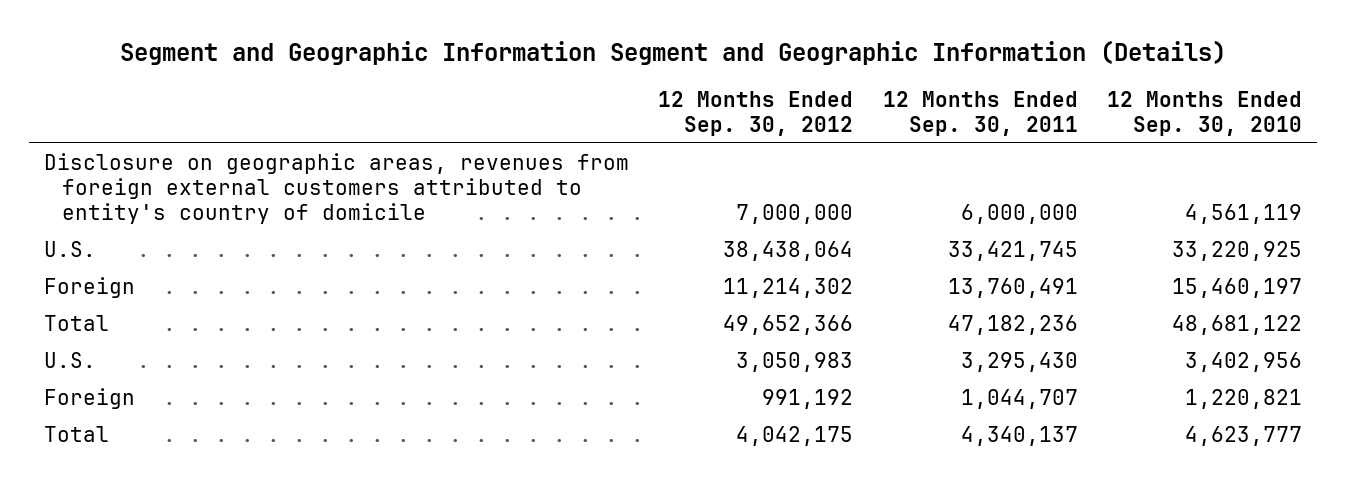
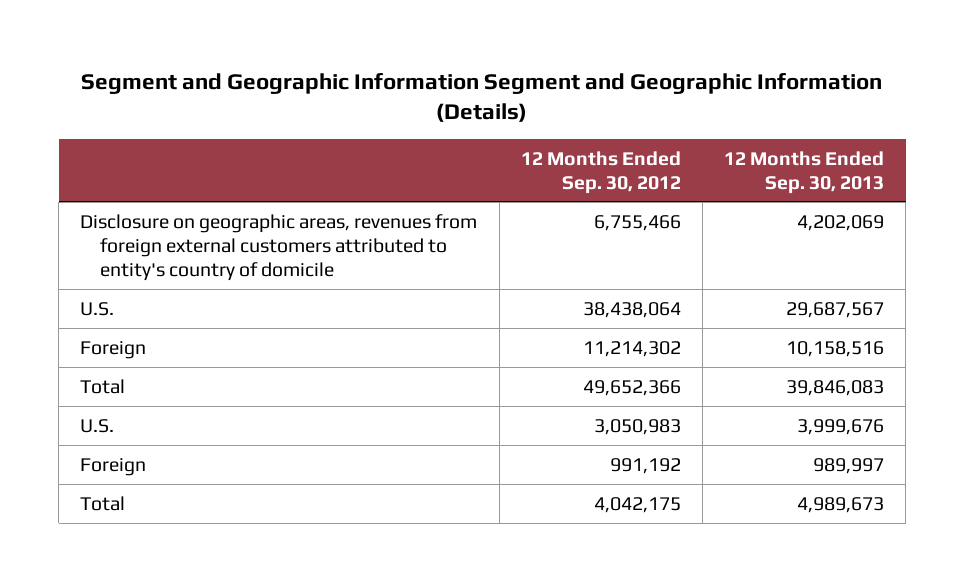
[882,90,1078,136] 12 Months Ended Sep. 30, 2011 -> none
[1107,90,1303,136] 12 Months Ended Sep. 30, 2010 -> none
none -> [724,150,885,194] 12 Months Ended Sep. 30, 2013
[736,203,854,224] 7,000,000 -> [593,214,681,231] 6,755,466

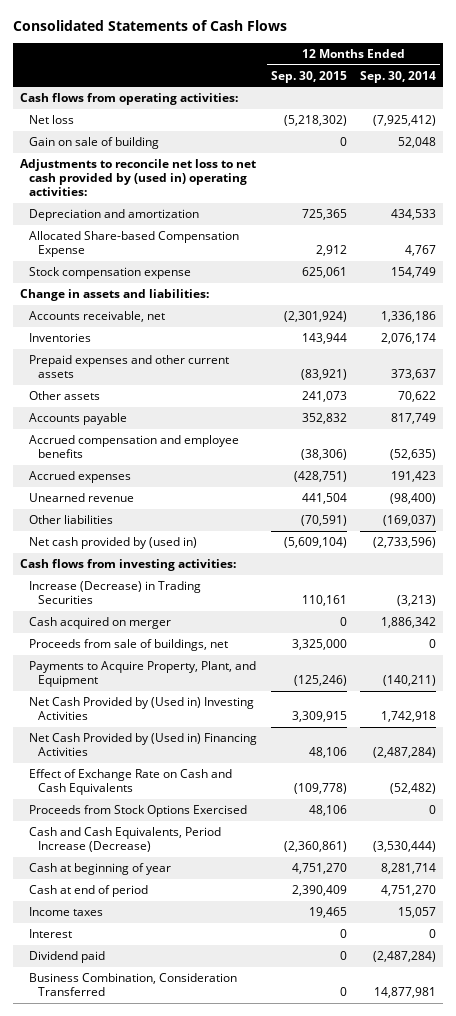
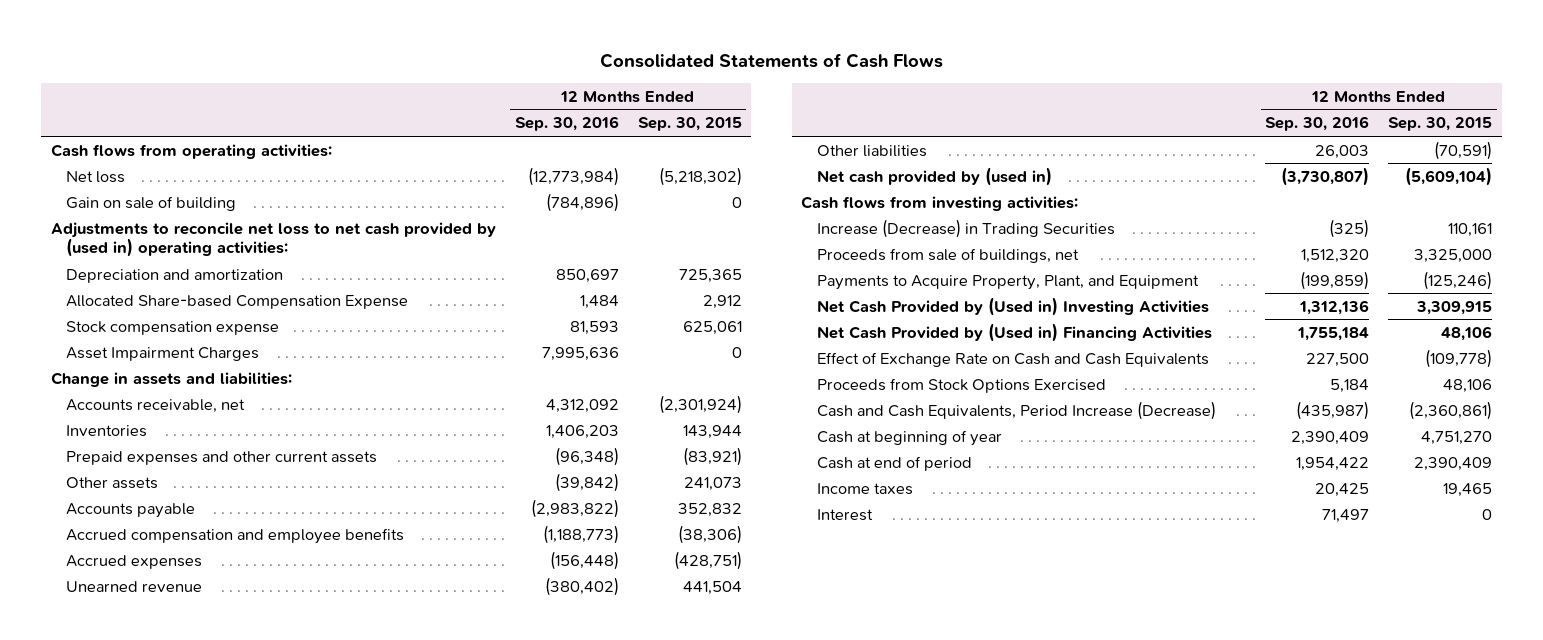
[360,70,437,83] Sep. 30, 2014 -> none
none -> [514,116,619,132] Sep. 30, 2016
none -> [66,346,260,361] Asset Impairment Charges
[28,617,171,630] Cash acquired on merger -> none
[28,951,105,964] Dividend paid -> none
[28,973,237,997] Business Combination, Consideration Transferred -> none

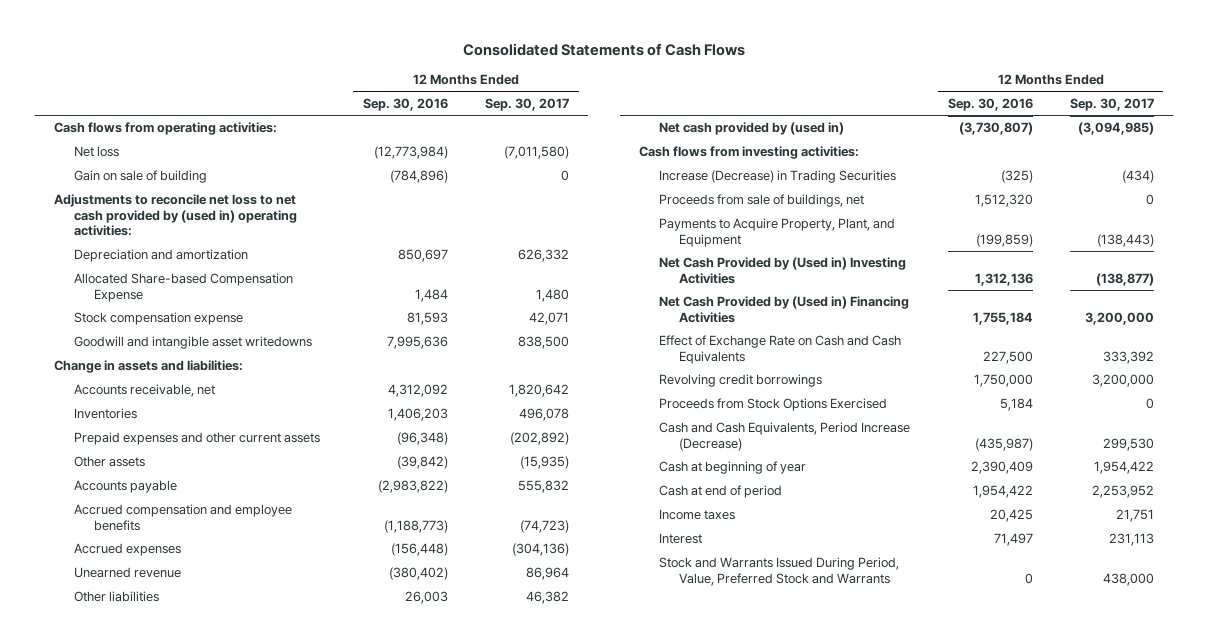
[637,117,742,132] Sep. 30, 2015 -> none
none -> [485,98,570,112] Sep. 30, 2017
[66,346,260,361] Asset Impairment Charges -> [74,336,313,350] Goodwill and intangible asset writedowns
none -> [659,374,823,388] Revolving credit borrowings
none -> [659,557,900,586] Stock and Warrants Issued During Period, Value, Preferred Stock and Warrants

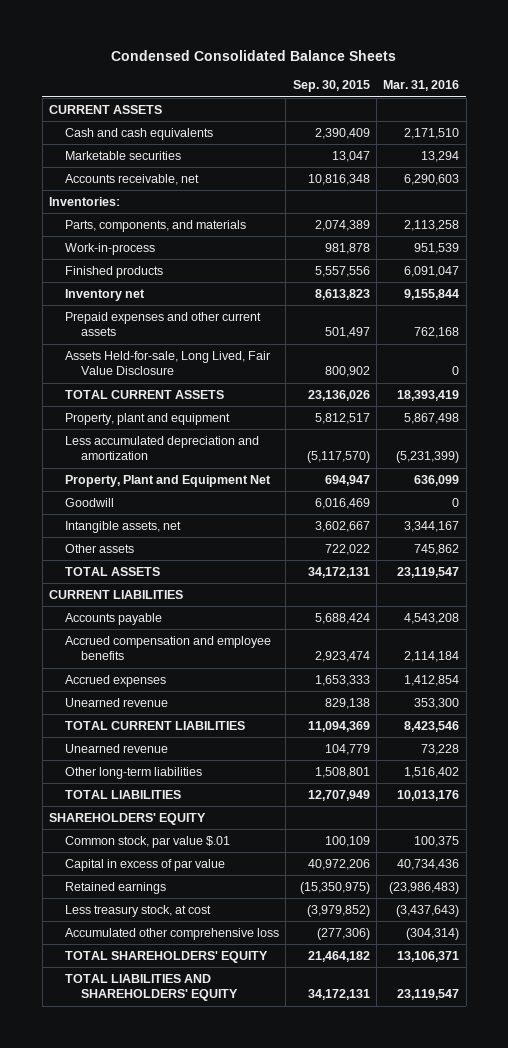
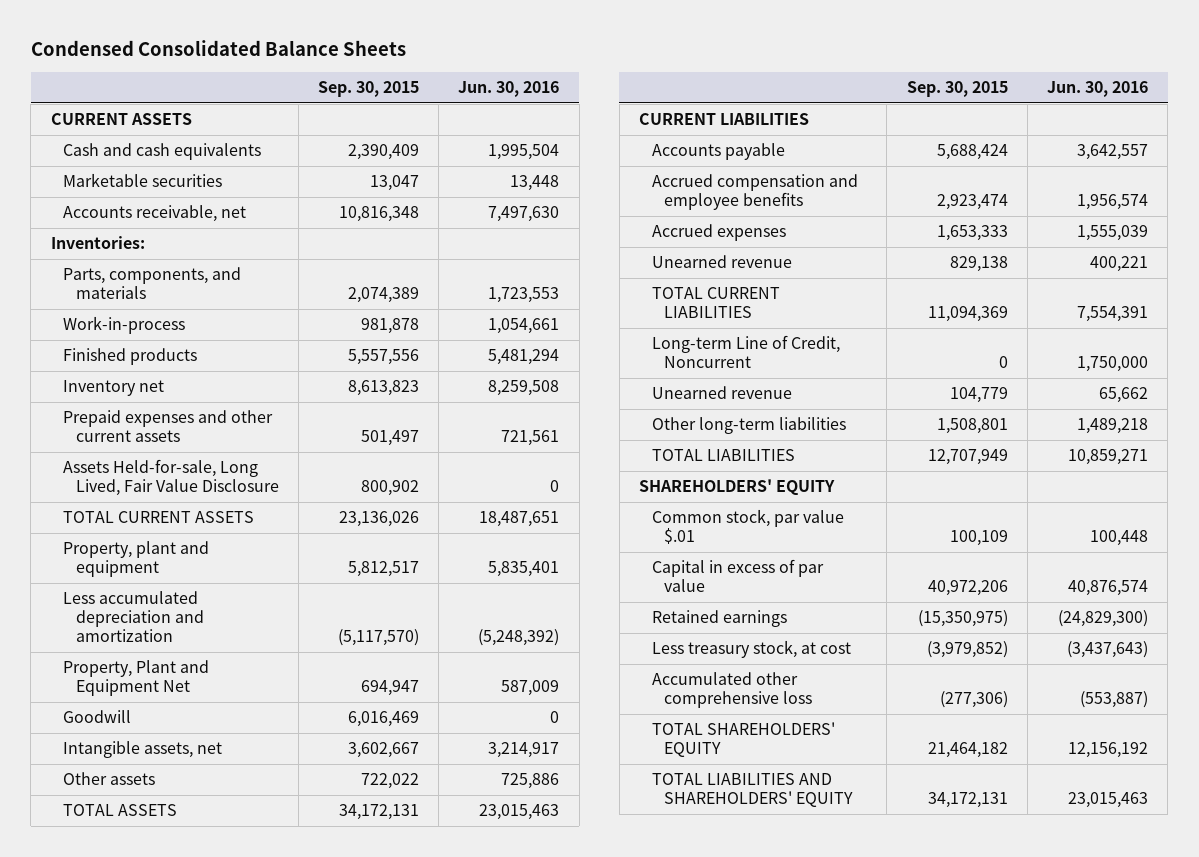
[383,80,460,92] Mar. 31, 2016 -> none
none -> [458,81,560,98] Jun. 30, 2016
none -> [651,335,840,369] Long-term Line of Credit, Noncurrent

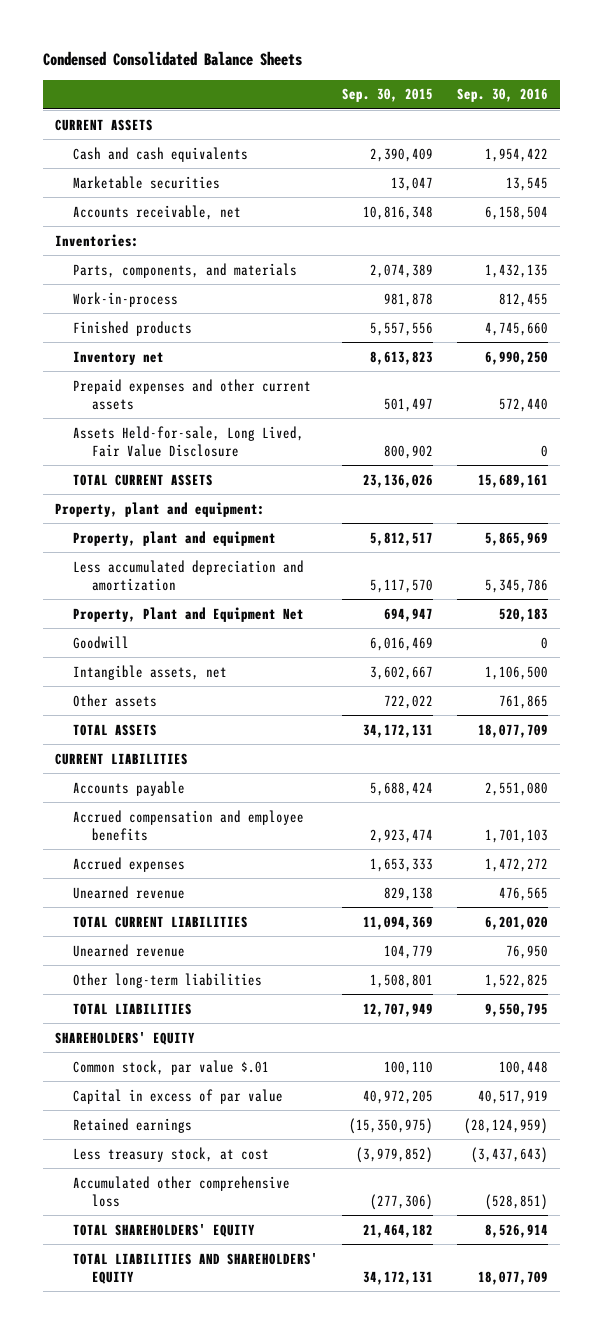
[458,81,560,98] Jun. 30, 2016 -> none
none -> [457,88,549,103] Sep. 30, 2016
none -> [55,501,266,517] Property, plant and equipment:
[337,629,419,647] (5,117,570) -> [370,578,434,593] 5,117,570
[651,335,840,369] Long-term Line of Credit, Noncurrent -> none
[949,530,1008,547] 100,109 -> [384,1060,434,1075] 100,110
[927,580,1008,597] 40,972,206 -> [363,1089,434,1104] 40,972,205

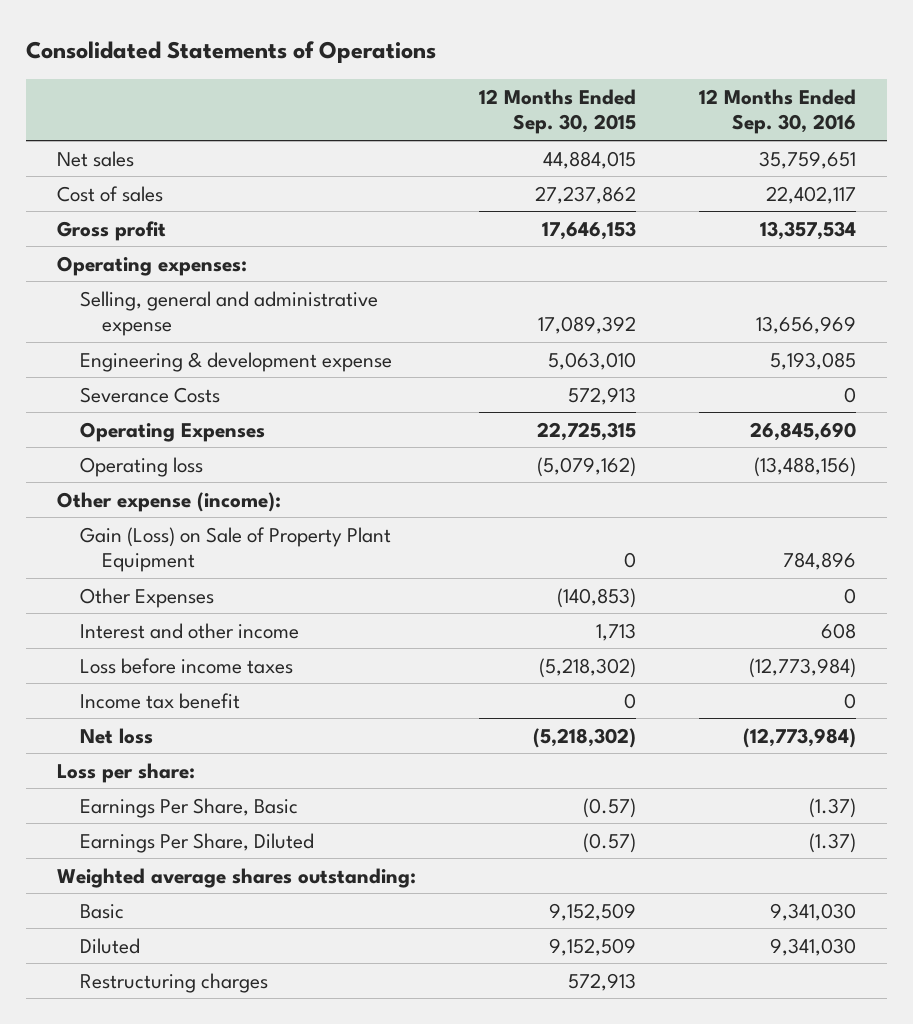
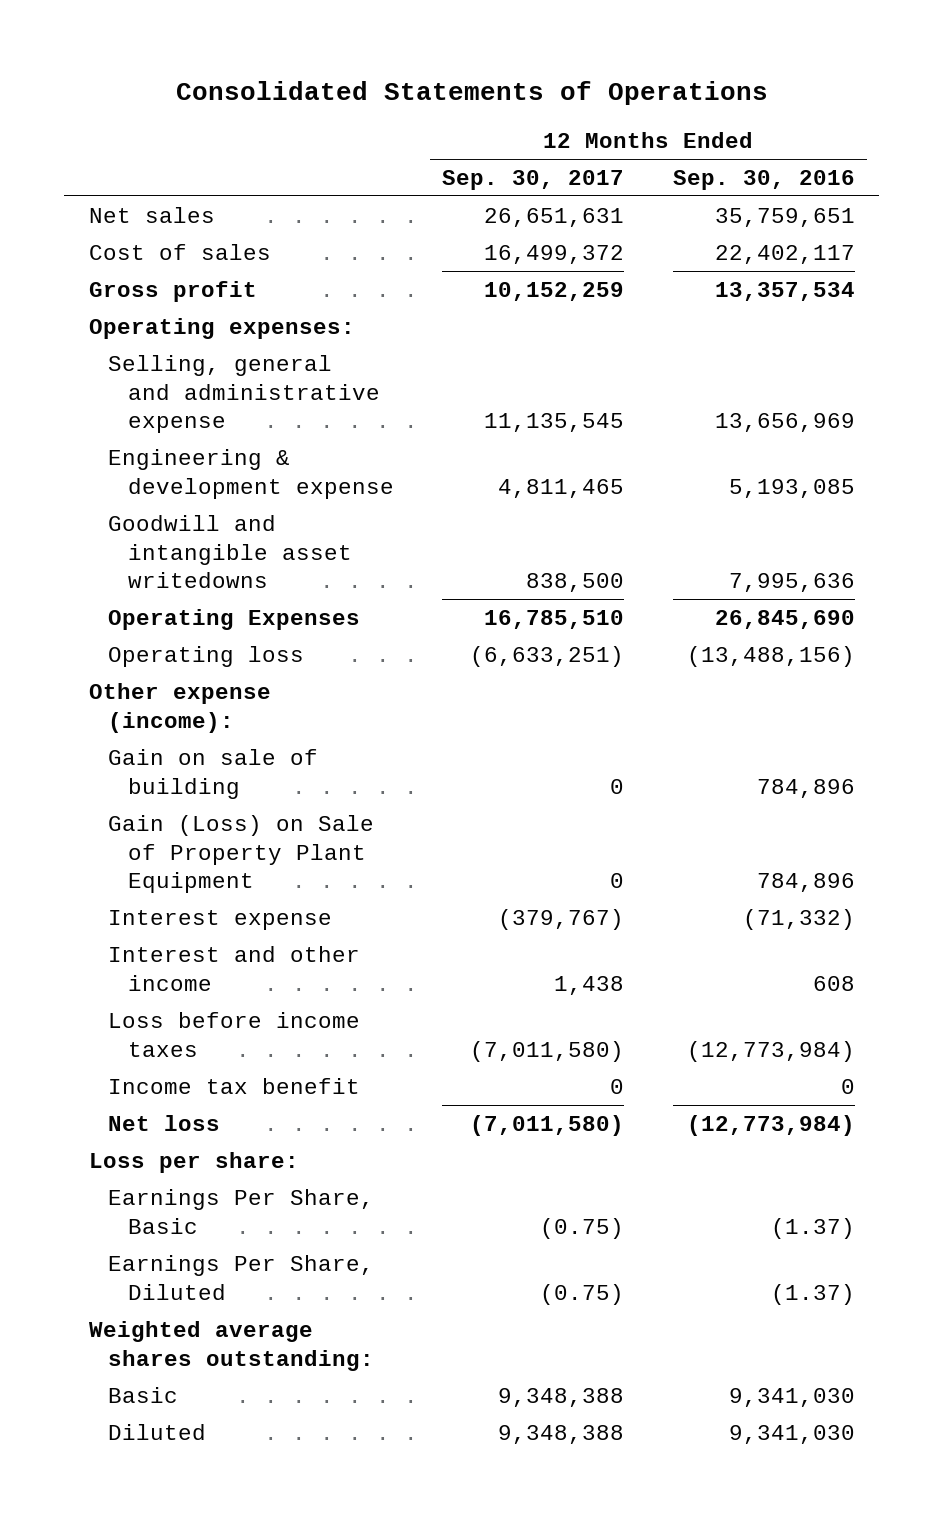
[479,88,637,135] 12 Months Ended Sep. 30, 2015 -> none
none -> [442,169,625,190] Sep. 30, 2017
[79,386,220,403] Severance Costs -> none
none -> [108,514,352,589] Goodwill and intangible asset writedowns
none -> [108,748,319,799] Gain on sale of building
[79,587,214,608] Other Expenses -> none
none -> [108,909,333,930] Interest expense
[79,972,268,993] Restructuring charges -> none

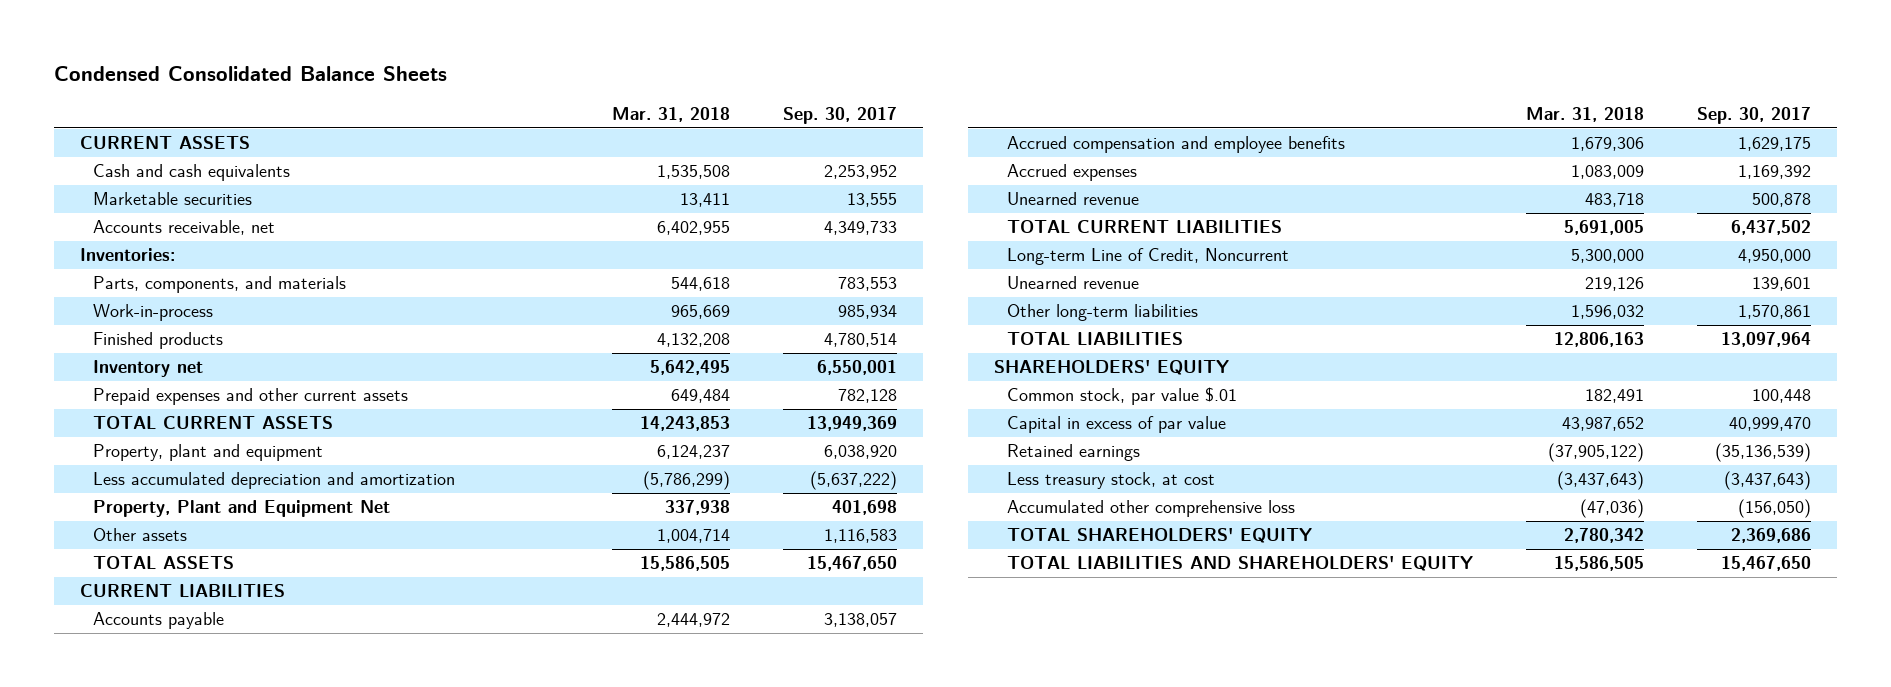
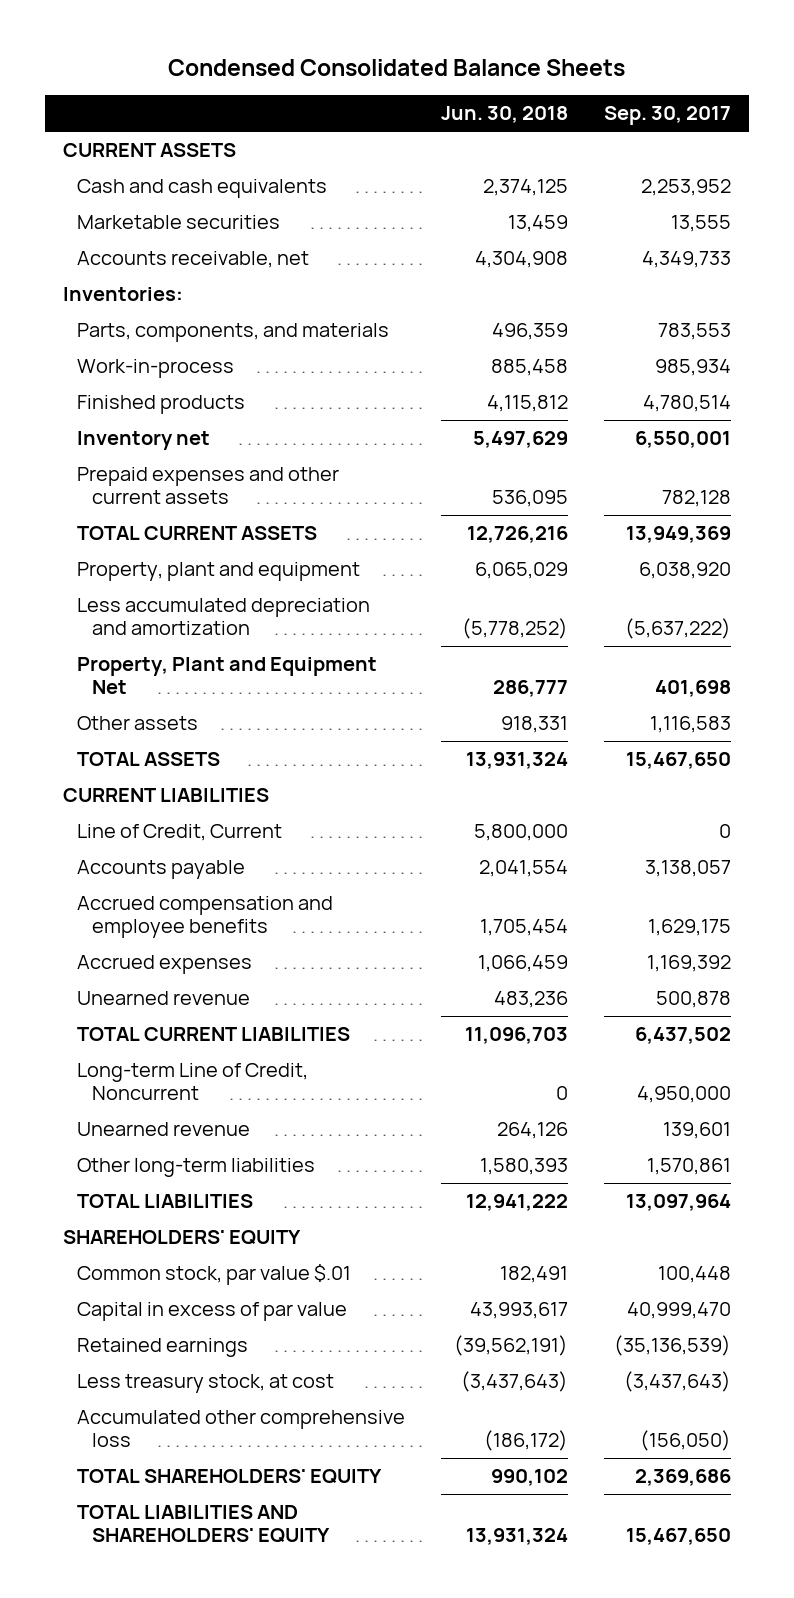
[611,106,730,122] Mar. 31, 2018 -> none
none -> [441,106,569,124] Jun. 30, 2018
none -> [77,824,283,842] Line of Credit, Current

